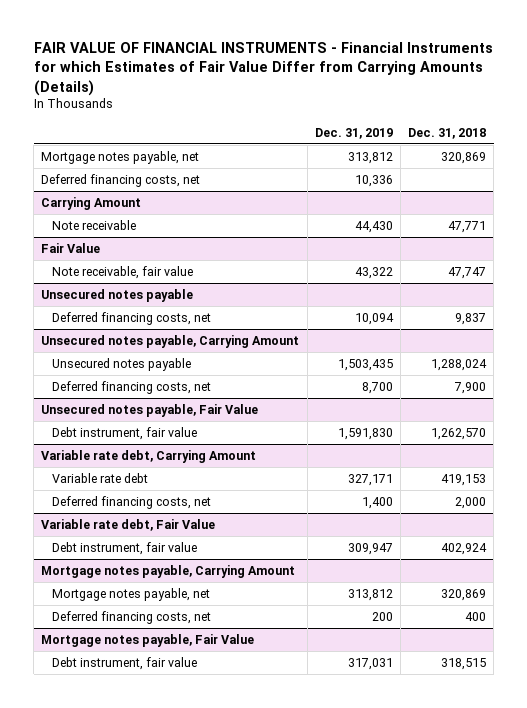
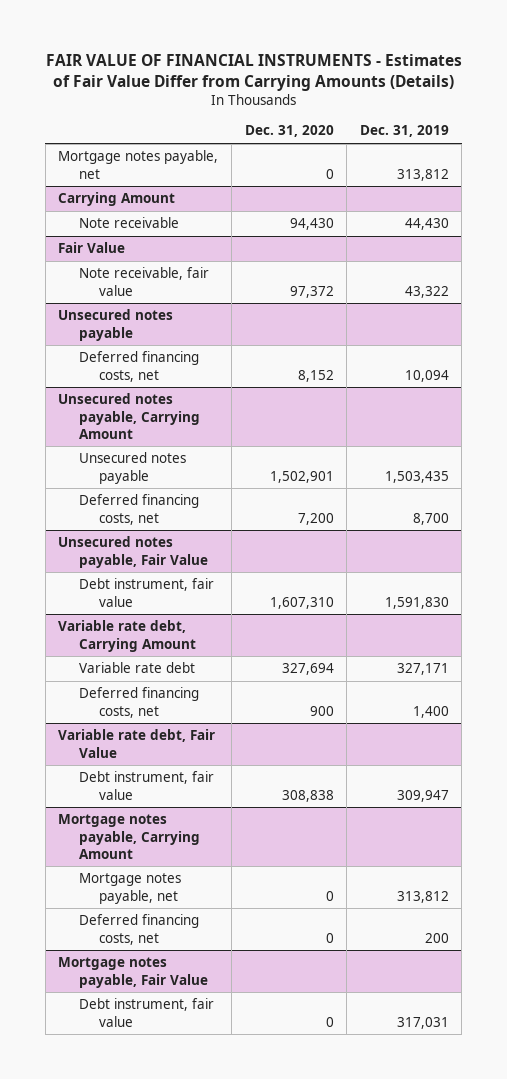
[33,42,493,96] FAIR VALUE OF FINANCIAL INSTRUMENTS - Financial Instruments for which Estimates of Fair Value Differ from Carrying Amounts (Details) -> [45,54,462,91] FAIR VALUE OF FINANCIAL INSTRUMENTS - Estimates of Fair Value Differ from Carrying Amounts (Details)
[408,127,487,139] Dec. 31, 2018 -> none
none -> [244,125,334,138] Dec. 31, 2020
[41,173,201,187] Deferred financing costs, net -> none

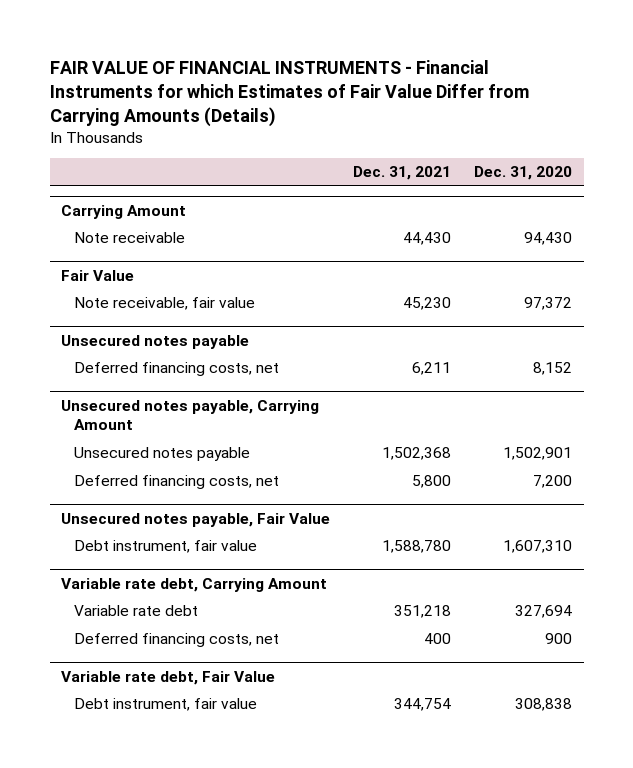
[45,54,462,91] FAIR VALUE OF FINANCIAL INSTRUMENTS - Estimates of Fair Value Differ from Carrying Amounts (Details) -> [49,59,529,127] FAIR VALUE OF FINANCIAL INSTRUMENTS - Financial Instruments for which Estimates of Fair Value Differ from Carrying Amounts (Details)
[359,125,449,138] Dec. 31, 2019 -> none
none -> [353,166,452,181] Dec. 31, 2021
[58,150,219,179] Mortgage notes payable, net -> none
[58,814,200,859] Mortgage notes payable, Carrying Amount -> none
[78,873,181,904] Mortgage notes payable, net -> none
[78,914,199,945] Deferred financing costs, net -> none
[58,957,208,988] Mortgage notes payable, Fair Value -> none
[78,998,214,1027] Debt instrument, fair value -> none

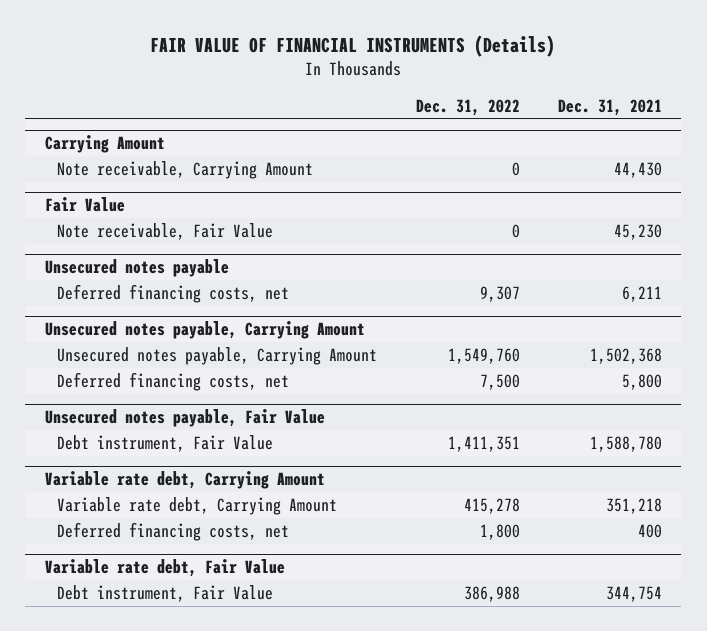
[49,59,529,127] FAIR VALUE OF FINANCIAL INSTRUMENTS - Financial Instruments for which Estimates of Fair Value Differ from Carrying Amounts (Details) -> [150,35,556,58] FAIR VALUE OF FINANCIAL INSTRUMENTS (Details)
[474,166,573,181] Dec. 31, 2020 -> none
none -> [415,98,520,116] Dec. 31, 2022
[74,232,186,244] Note receivable -> [57,161,314,180] Note receivable, Carrying Amount
[74,297,256,311] Note receivable, fair value -> [57,223,274,241] Note receivable, Fair Value
[74,447,251,462] Unsecured notes payable -> [57,347,378,366] Unsecured notes payable, Carrying Amount
[74,540,258,554] Debt instrument, fair value -> [57,435,274,453] Debt instrument, Fair Value
[74,605,199,617] Variable rate debt -> [57,497,338,516] Variable rate debt, Carrying Amount
[74,698,258,712] Debt instrument, fair value -> [57,585,274,603] Debt instrument, Fair Value

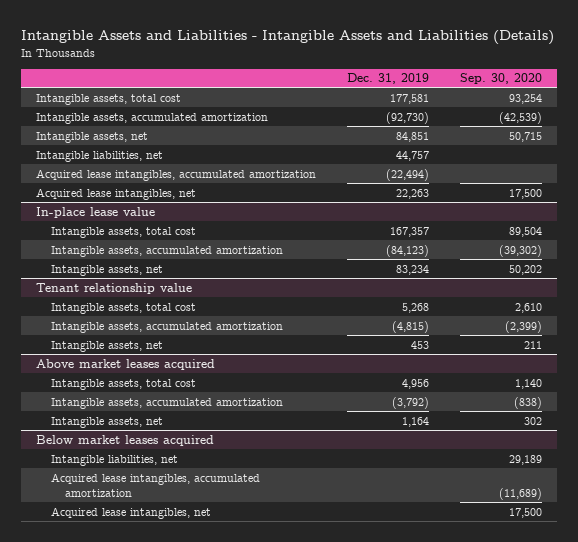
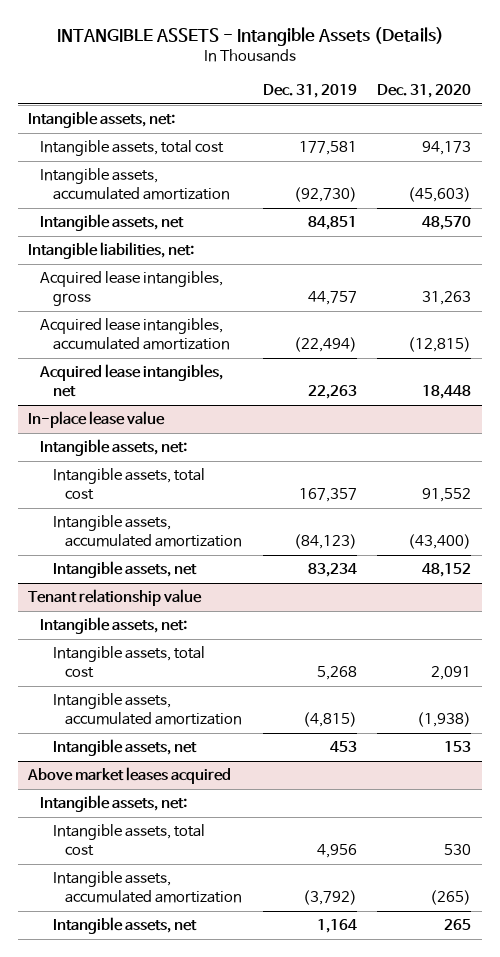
[21,30,555,46] Intangible Assets and Liabilities - Intangible Assets and Liabilities (Details) -> [56,26,444,46] INTANGIBLE ASSETS - Intangible Assets (Details)
[459,73,542,85] Sep. 30, 2020 -> none
none -> [377,84,472,99] Dec. 31, 2020
none -> [28,111,176,129] Intangible assets, net:
none -> [28,242,195,260] Intangible liabilities, net:
[36,150,164,162] Intangible liabilities, net -> [40,271,224,307] Acquired lease intangibles, gross
none -> [40,439,188,457] Intangible assets, net:
none -> [40,617,188,635] Intangible assets, net:
none -> [40,795,188,813] Intangible assets, net:
[36,434,215,446] Below market leases acquired -> none
[50,454,178,466] Intangible liabilities, net -> none
[50,472,260,498] Acquired lease intangibles, accumulated amortization -> none
[50,506,211,519] Acquired lease intangibles, net -> none

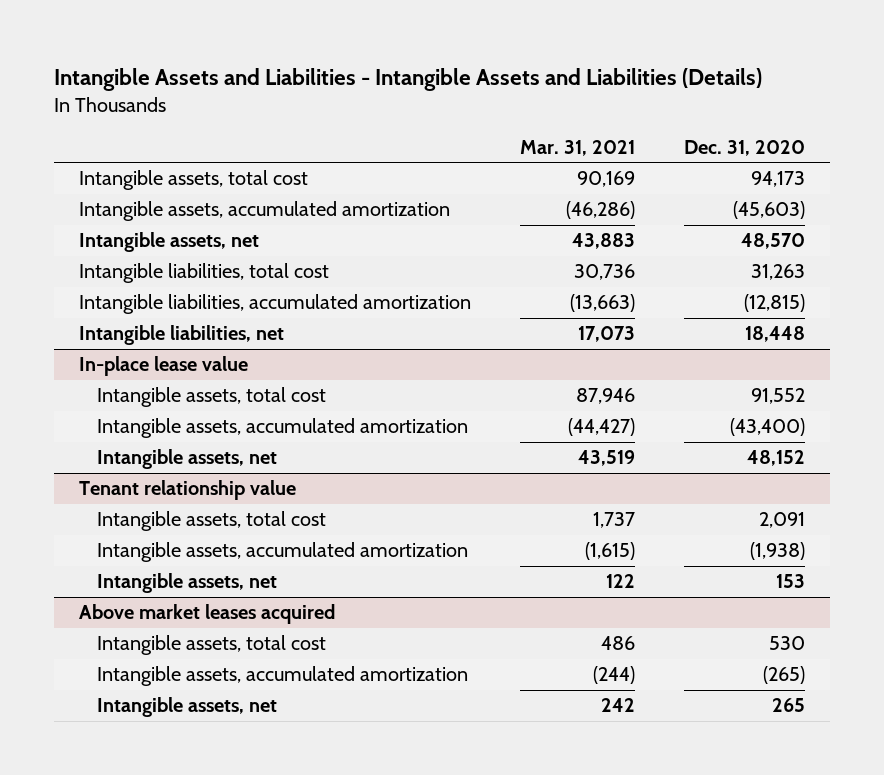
[56,26,444,46] INTANGIBLE ASSETS - Intangible Assets (Details) -> [54,67,763,91] Intangible Assets and Liabilities - Intangible Assets and Liabilities (Details)
[262,84,357,99] Dec. 31, 2019 -> none
none -> [520,139,636,156] Mar. 31, 2021
[28,111,176,129] Intangible assets, net: -> none
[28,242,195,260] Intangible liabilities, net: -> none
[40,271,224,307] Acquired lease intangibles, gross -> [78,263,329,284] Intangible liabilities, total cost
[40,318,230,351] Acquired lease intangibles, accumulated amortization -> [78,294,471,315] Intangible liabilities, accumulated amortization
[39,364,224,398] Acquired lease intangibles, net -> [78,325,284,346] Intangible liabilities, net
[40,439,188,457] Intangible assets, net: -> none
[40,617,188,635] Intangible assets, net: -> none
[40,795,188,813] Intangible assets, net: -> none

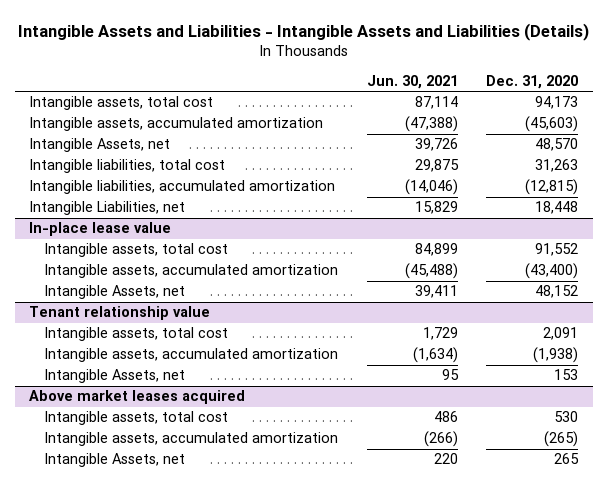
[520,139,636,156] Mar. 31, 2021 -> none
none -> [366,74,458,89] Jun. 30, 2021
[78,232,259,253] Intangible assets, net -> [28,138,170,153] Intangible Assets, net
[78,325,284,346] Intangible liabilities, net -> [28,201,185,216] Intangible Liabilities, net
[97,449,278,470] Intangible assets, net -> [44,285,186,300] Intangible Assets, net
[97,573,278,594] Intangible assets, net -> [44,369,186,384] Intangible Assets, net
[97,697,278,718] Intangible assets, net -> [44,453,186,468] Intangible Assets, net

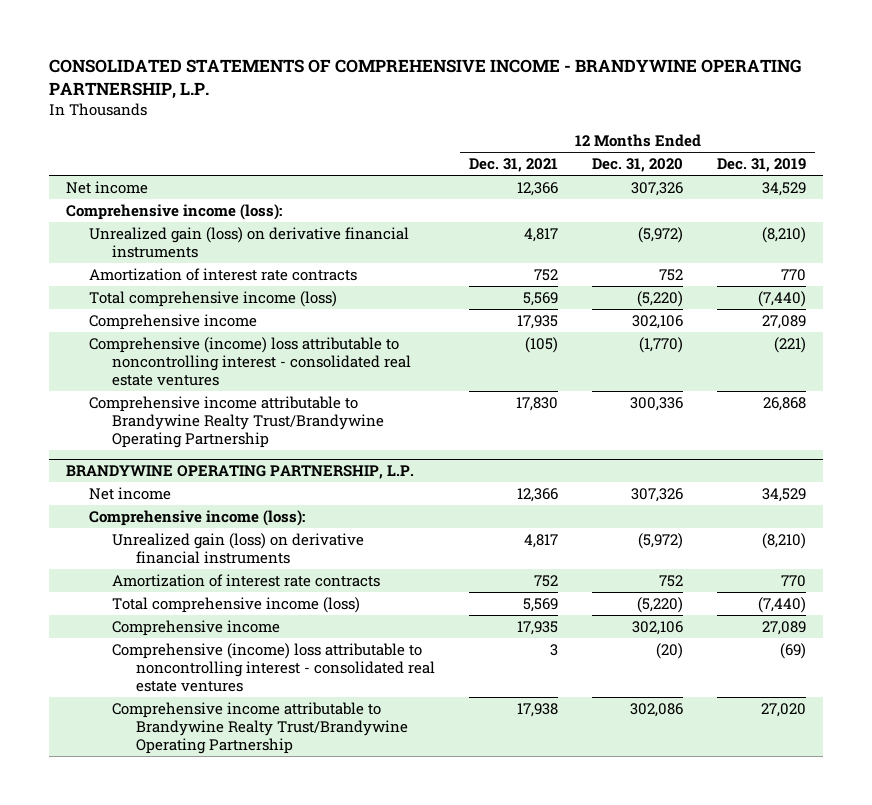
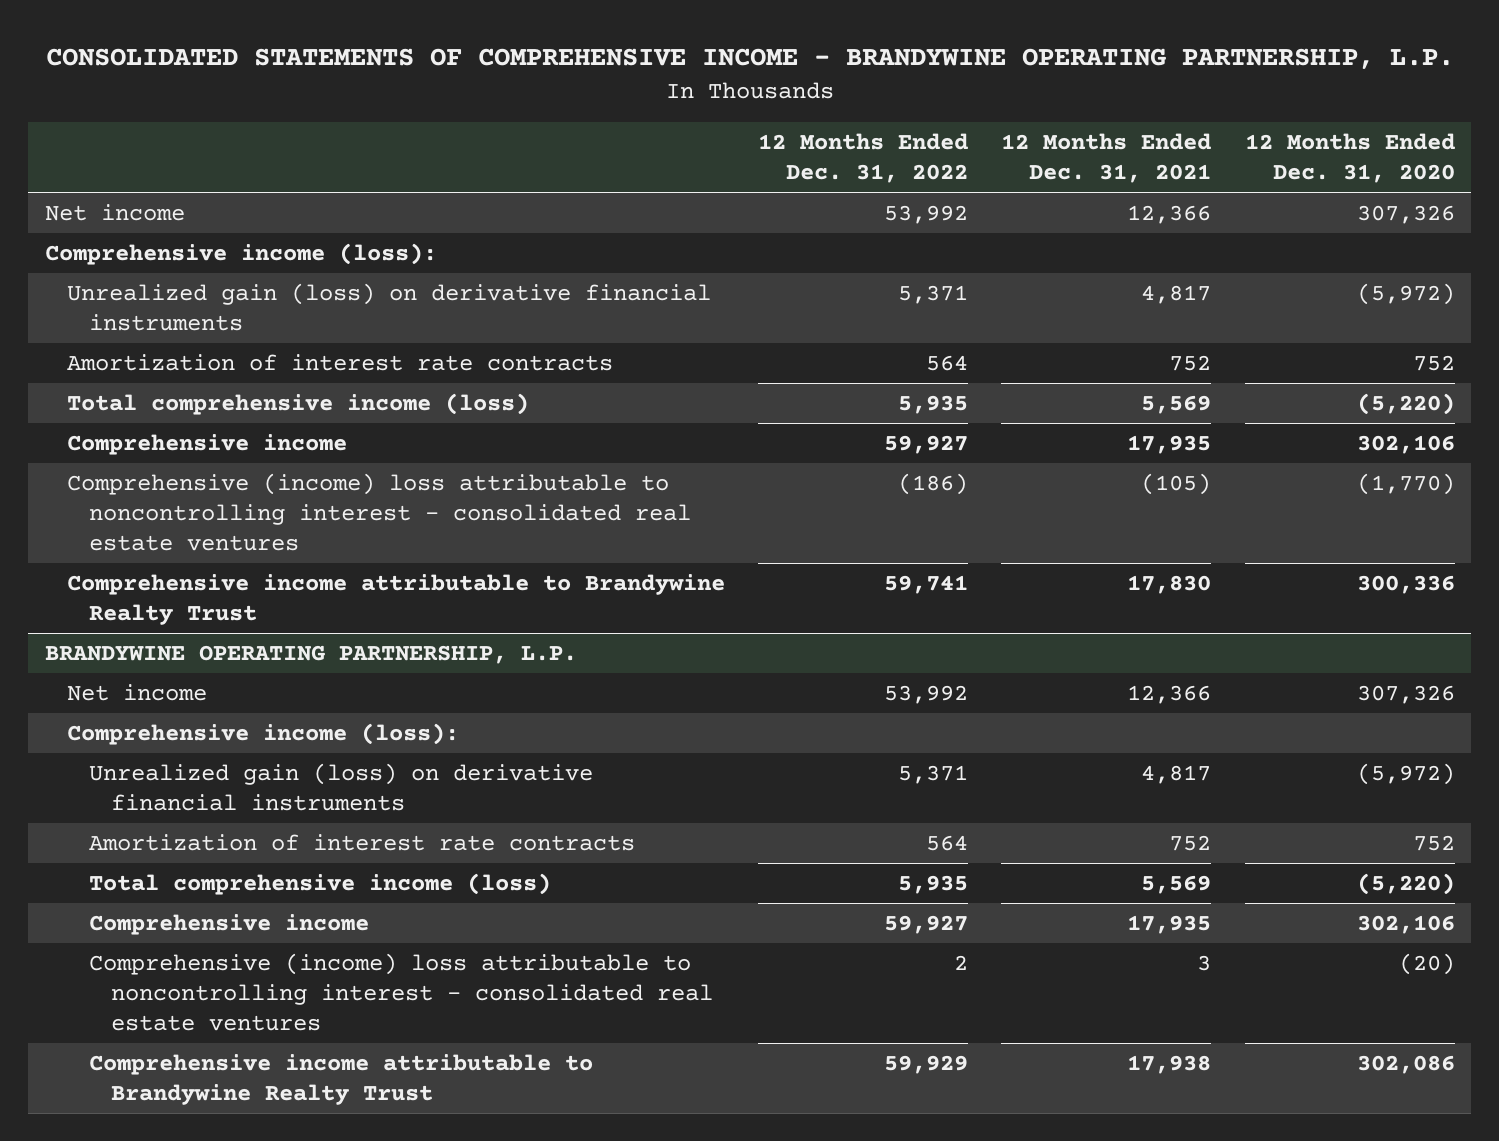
[717,158,807,173] Dec. 31, 2019 -> none
none -> [757,132,968,183] 12 Months Ended Dec. 31, 2022
[89,395,385,449] Comprehensive income attributable to Brandywine Realty Trust/Brandywine Operating Partnership -> [66,574,725,626] Comprehensive income attributable to Brandywine Realty Trust
[112,701,408,755] Comprehensive income attributable to Brandywine Realty Trust/Brandywine Operating Partnership -> [88,1054,593,1106] Comprehensive income attributable to Brandywine Realty Trust

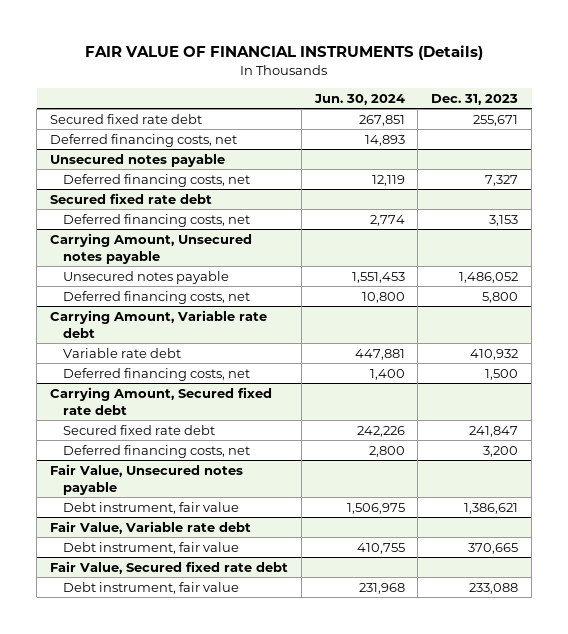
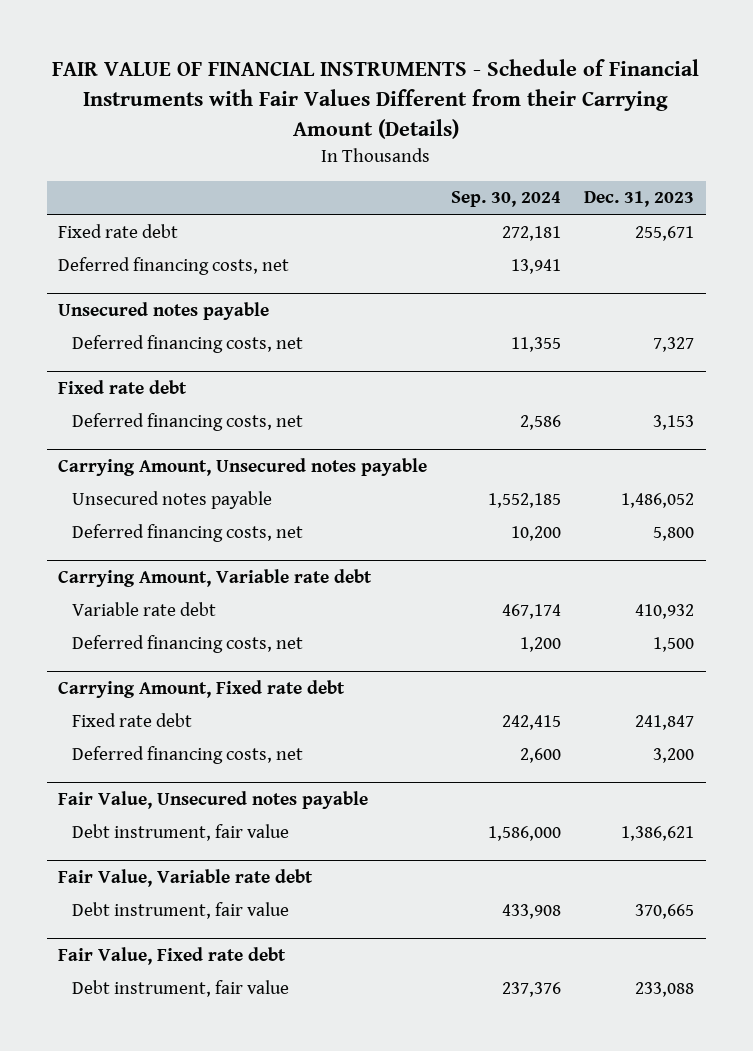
[85,45,484,61] FAIR VALUE OF FINANCIAL INSTRUMENTS (Details) -> [52,59,700,139] FAIR VALUE OF FINANCIAL INSTRUMENTS - Schedule of Financial Instruments with Fair Values Different from their Carrying Amount (Details)
[313,93,405,105] Jun. 30, 2024 -> none
none -> [450,191,561,208] Sep. 30, 2024
[50,113,203,124] Secured fixed rate debt -> [58,223,179,238] Fixed rate debt
[50,192,213,204] Secured fixed rate debt -> [58,379,188,394] Fixed rate debt
[50,386,273,415] Carrying Amount, Secured fixed rate debt -> [58,679,346,698] Carrying Amount, Fixed rate debt
[63,424,216,435] Secured fixed rate debt -> [72,712,193,727] Fixed rate debt
[50,560,289,574] Fair Value, Secured fixed rate debt -> [58,946,287,965] Fair Value, Fixed rate debt

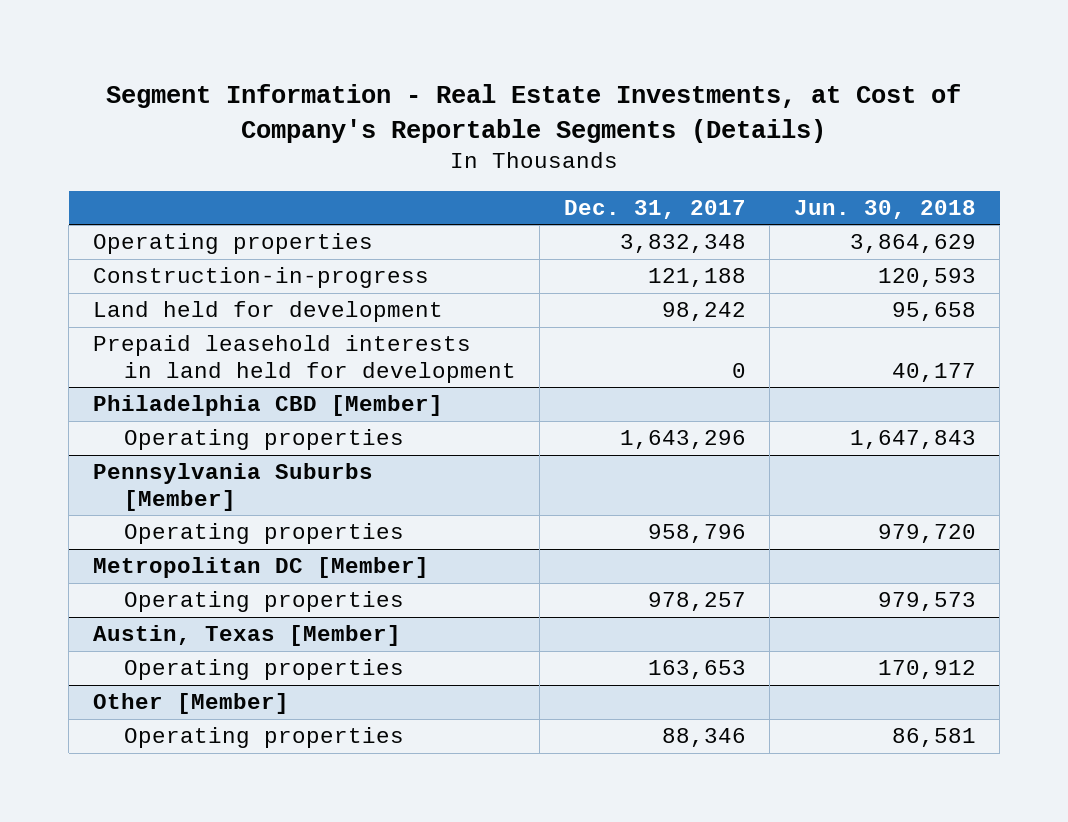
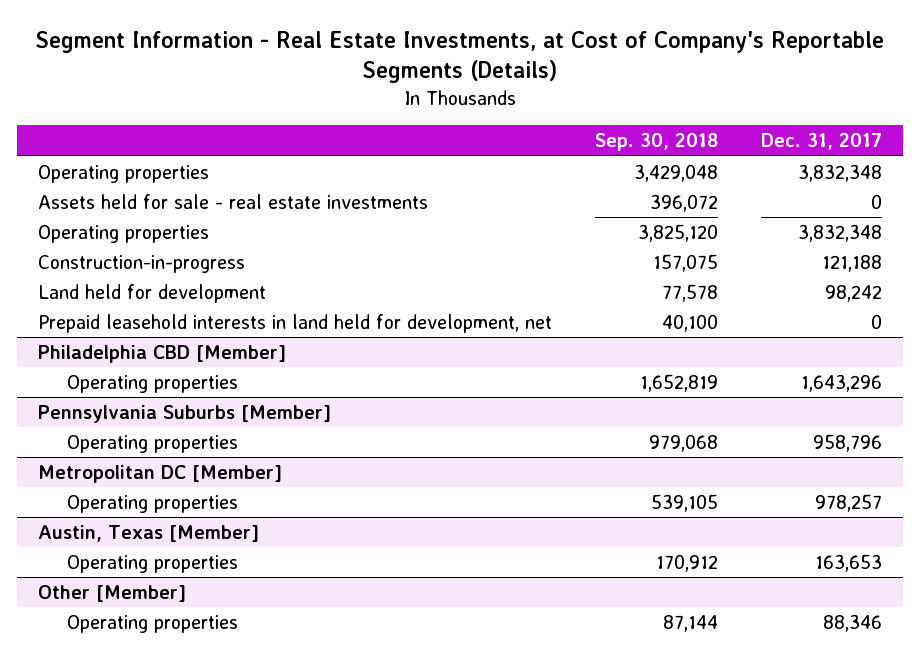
[793,199,976,219] Jun. 30, 2018 -> none
none -> [594,133,718,152] Sep. 30, 2018
none -> [37,193,428,209] Assets held for sale - real estate investments
none -> [37,224,209,243] Operating properties
[92,335,516,383] Prepaid leasehold interests in land held for development -> [37,313,552,333] Prepaid leasehold interests in land held for development, net

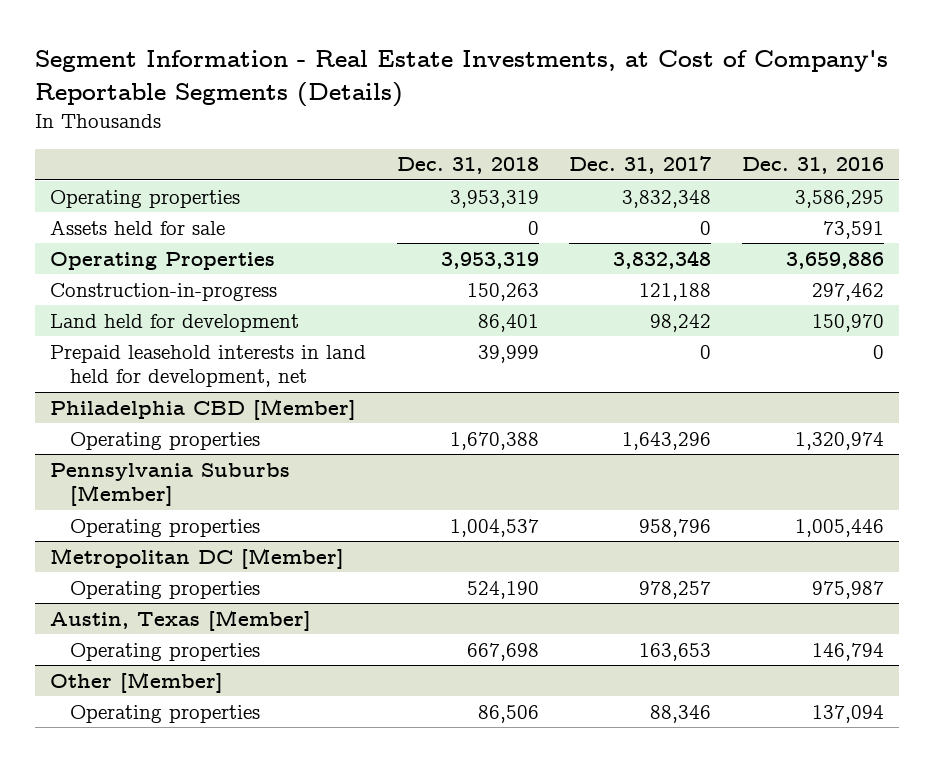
[594,133,718,152] Sep. 30, 2018 -> none
none -> [396,157,539,175] Dec. 31, 2018
none -> [741,157,884,175] Dec. 31, 2016
[37,193,428,209] Assets held for sale - real estate investments -> [50,219,226,235] Assets held for sale
[37,224,209,243] Operating properties -> [50,251,276,270] Operating Properties

